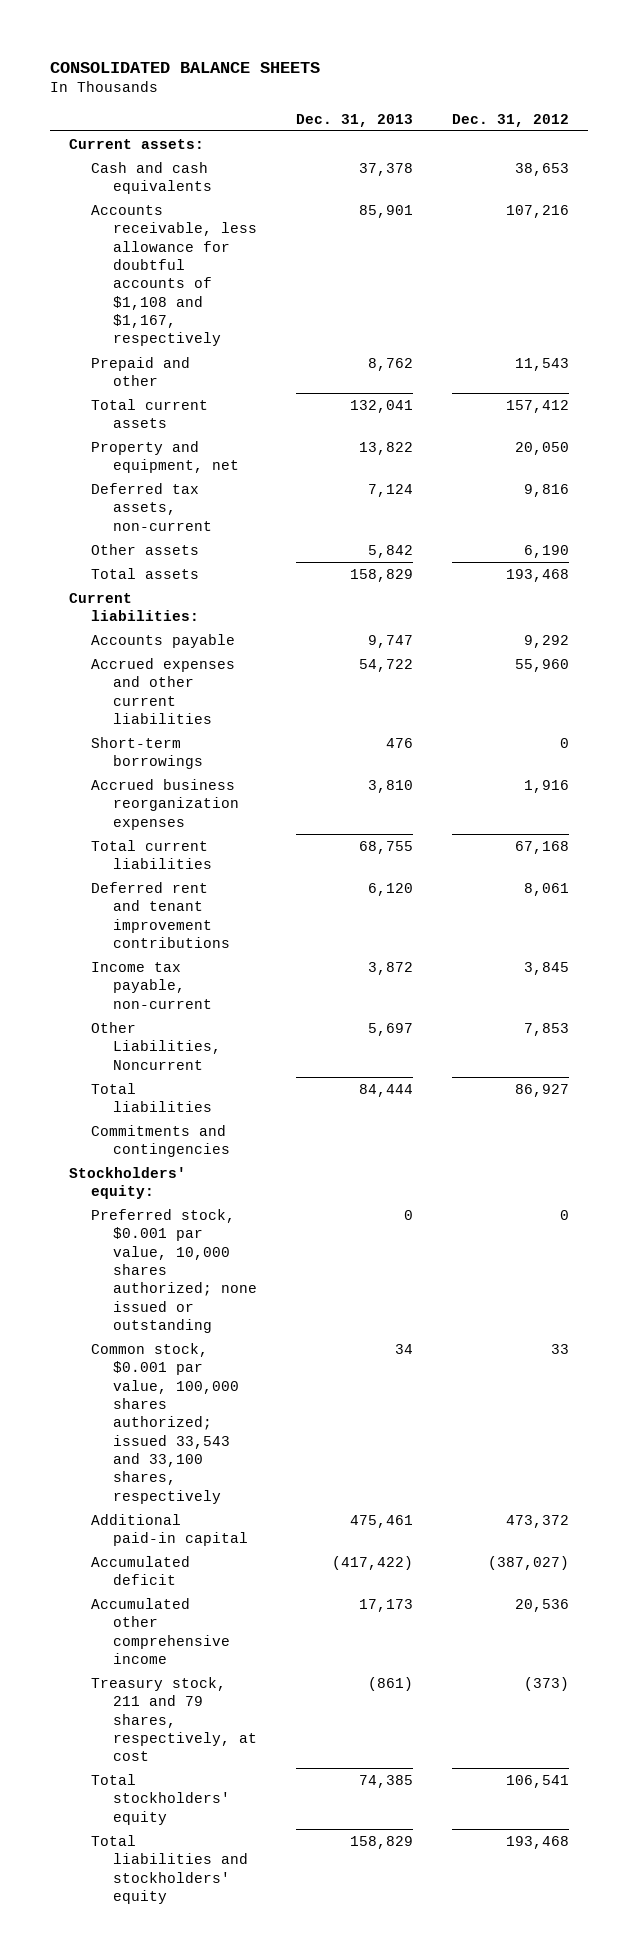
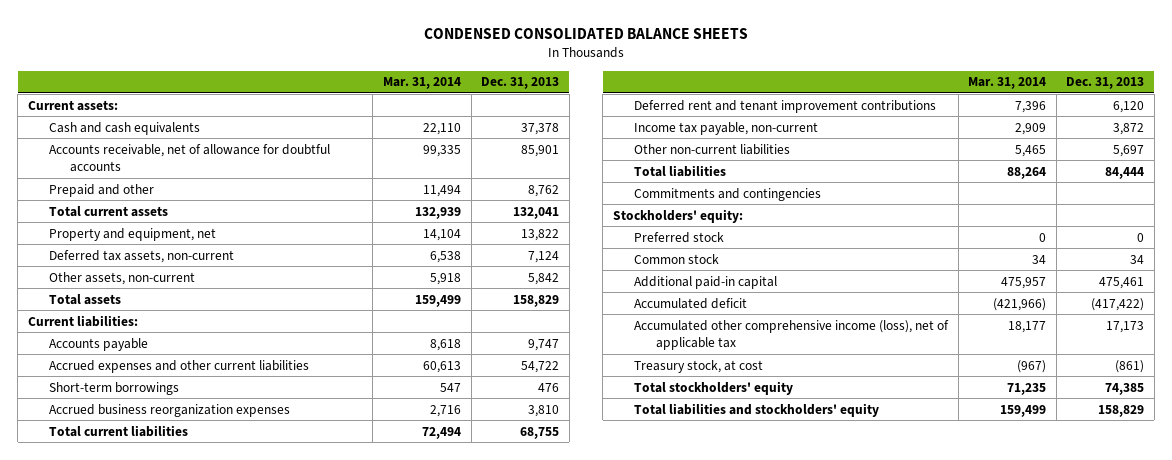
[49,61,320,73] CONSOLIDATED BALANCE SHEETS -> [424,27,749,39] CONDENSED CONSOLIDATED BALANCE SHEETS
[451,113,569,127] Dec. 31, 2012 -> none
none -> [383,77,462,90] Mar. 31, 2014
[91,204,257,347] Accounts receivable, less allowance for doubtful accounts of $1,108 and $1,167, respectively -> [48,143,330,173] Accounts receivable, net of allowance for doubtful accounts
[91,543,200,555] Other assets -> [48,271,195,285] Other assets, non-current
[91,1021,221,1070] Other Liabilities, Noncurrent -> [634,143,791,155] Other non-current liabilities
[91,1208,257,1334] Preferred stock, $0.001 par value, 10,000 shares authorized; none issued or outstanding -> [634,231,725,243] Preferred stock
[91,1342,239,1504] Common stock, $0.001 par value, 100,000 shares authorized; issued 33,543 and 33,100 shares, respectively -> [634,253,720,264] Common stock
[91,1597,230,1664] Accumulated other comprehensive income -> [634,319,950,351] Accumulated other comprehensive income (loss), net of applicable tax
[91,1676,257,1762] Treasury stock, 211 and 79 shares, respectively, at cost -> [634,359,764,373] Treasury stock, at cost

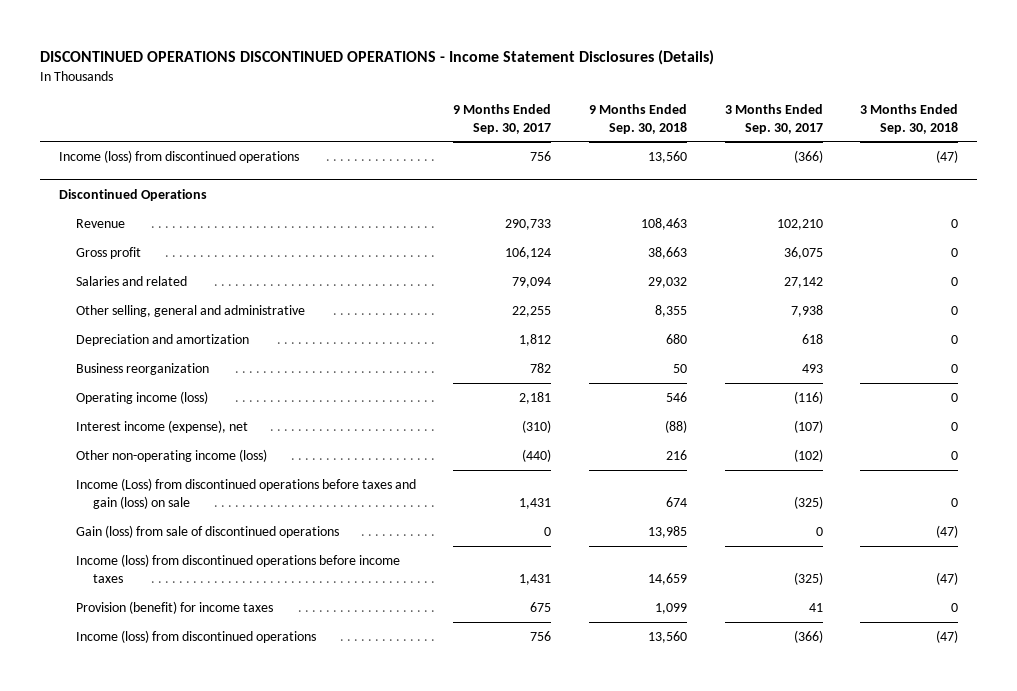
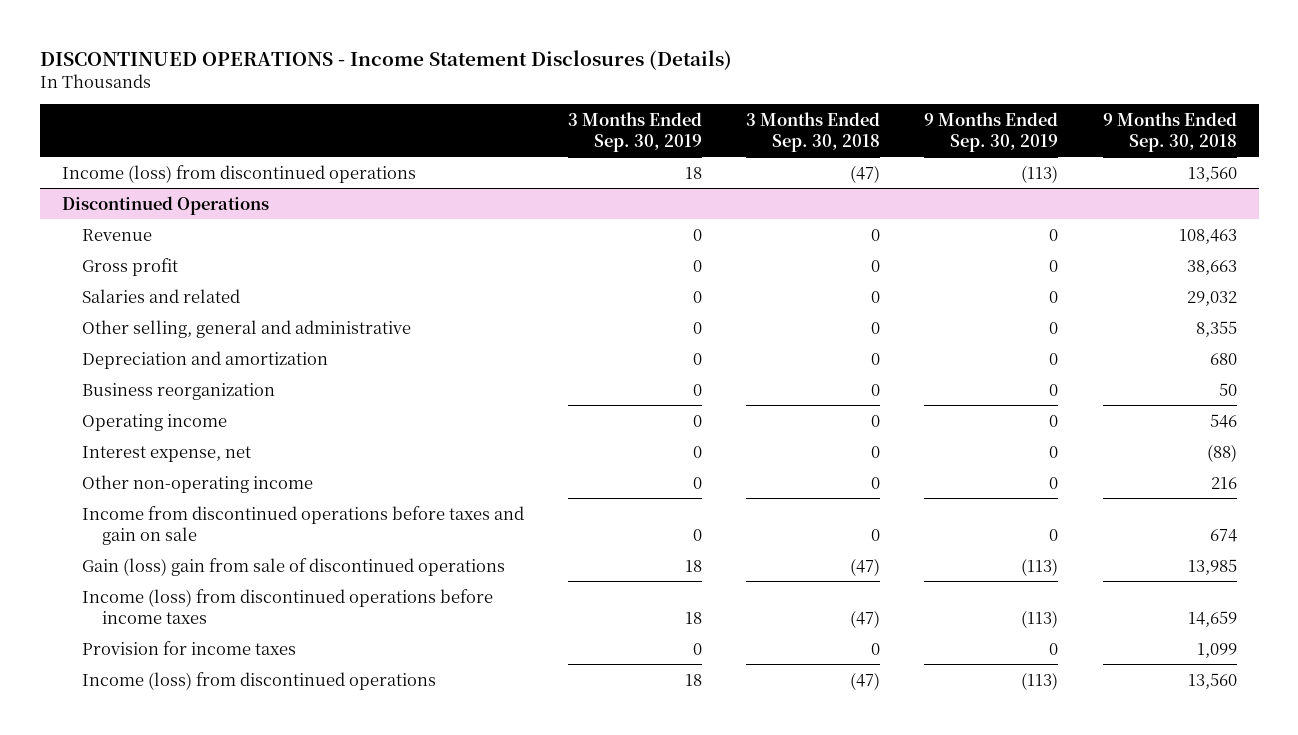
[39,49,714,65] DISCONTINUED OPERATIONS DISCONTINUED OPERATIONS - Income Statement Disclosures (Details) -> [39,49,732,70] DISCONTINUED OPERATIONS - Income Statement Disclosures (Details)
[453,103,552,134] 9 Months Ended Sep. 30, 2017 -> none
[724,103,823,134] 3 Months Ended Sep. 30, 2017 -> none
none -> [568,111,703,152] 3 Months Ended Sep. 30, 2019
none -> [924,111,1059,152] 9 Months Ended Sep. 30, 2019
[75,390,208,404] Operating income (loss) -> [82,413,228,431] Operating income
[75,419,248,433] Interest income (expense), net -> [82,445,252,462] Interest expense, net
[75,448,267,462] Other non-operating income (loss) -> [82,474,314,493] Other non-operating income
[75,477,416,509] Income (Loss) from discontinued operations before taxes and gain (loss) on sale -> [82,505,525,545] Income from discontinued operations before taxes and gain on sale
[75,524,339,538] Gain (loss) from sale of discontinued operations -> [82,557,506,576] Gain (loss) gain from sale of discontinued operations
[75,600,273,614] Provision (benefit) for income taxes -> [82,640,297,655] Provision for income taxes

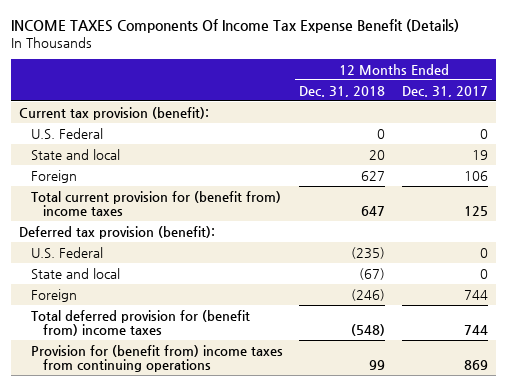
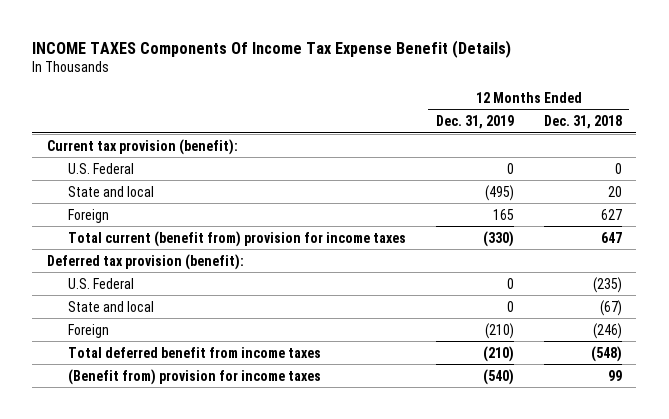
[401,85,488,97] Dec. 31, 2017 -> none
none -> [435,115,514,130] Dec. 31, 2019
[31,190,282,217] Total current provision for (benefit from) income taxes -> [67,230,406,247] Total current (benefit from) provision for income taxes
[31,309,251,337] Total deferred provision for (benefit from) income taxes -> [67,346,321,358] Total deferred benefit from income taxes
[31,344,284,373] Provision for (benefit from) income taxes from continuing operations -> [67,368,321,385] (Benefit from) provision for income taxes

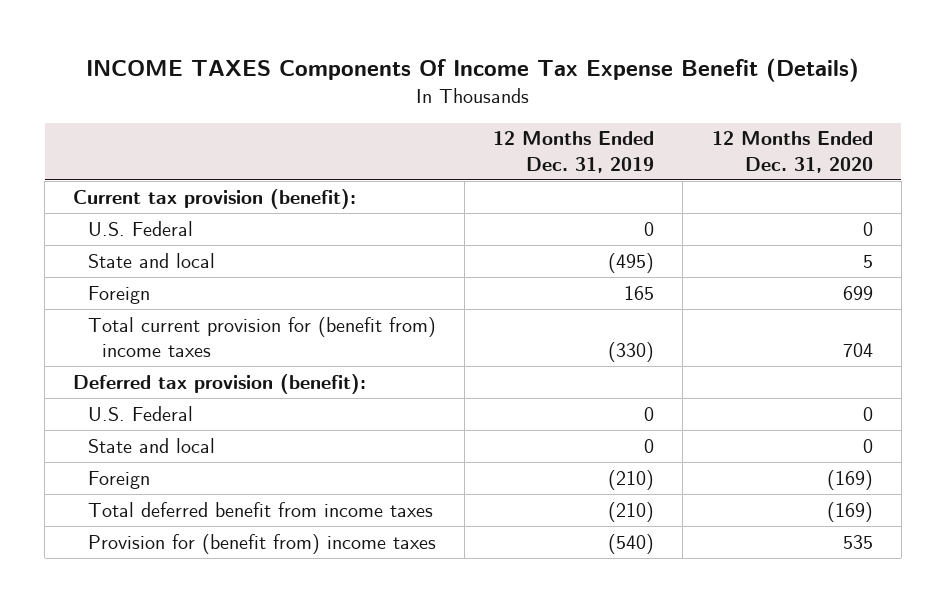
[543,115,622,130] Dec. 31, 2018 -> none
none -> [711,131,873,173] 12 Months Ended Dec. 31, 2020
[67,230,406,247] Total current (benefit from) provision for income taxes -> [87,316,436,358] Total current provision for (benefit from) income taxes
[67,368,321,385] (Benefit from) provision for income taxes -> [87,533,436,554] Provision for (benefit from) income taxes

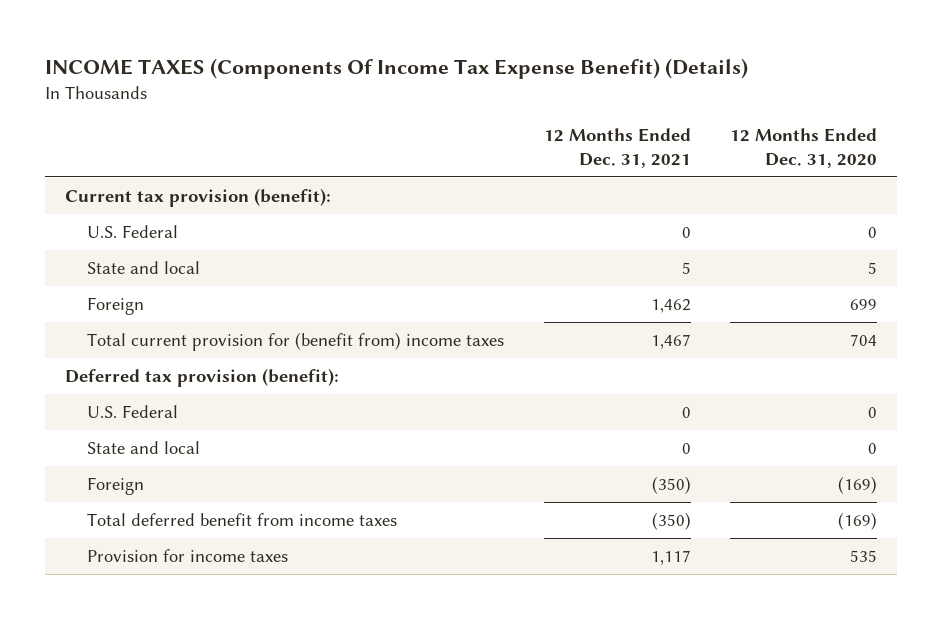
[85,57,859,82] INCOME TAXES Components Of Income Tax Expense Benefit (Details) -> [44,57,748,79] INCOME TAXES (Components Of Income Tax Expense Benefit) (Details)
[493,131,655,173] 12 Months Ended Dec. 31, 2019 -> none
none -> [543,128,691,168] 12 Months Ended Dec. 31, 2021
[87,533,436,554] Provision for (benefit from) income taxes -> [86,548,288,562] Provision for income taxes

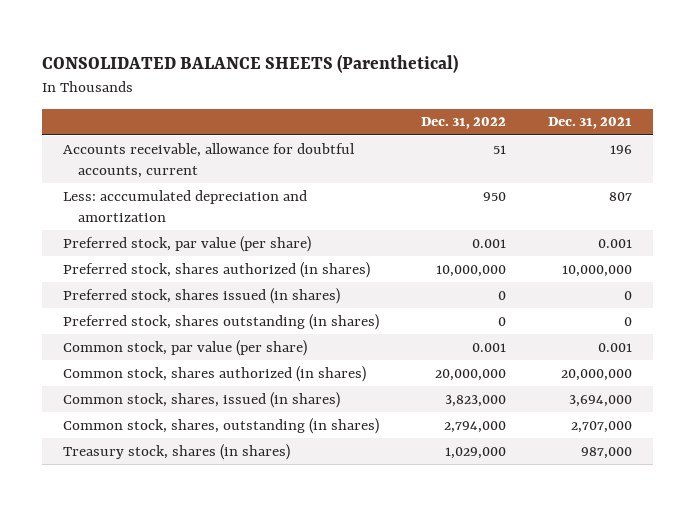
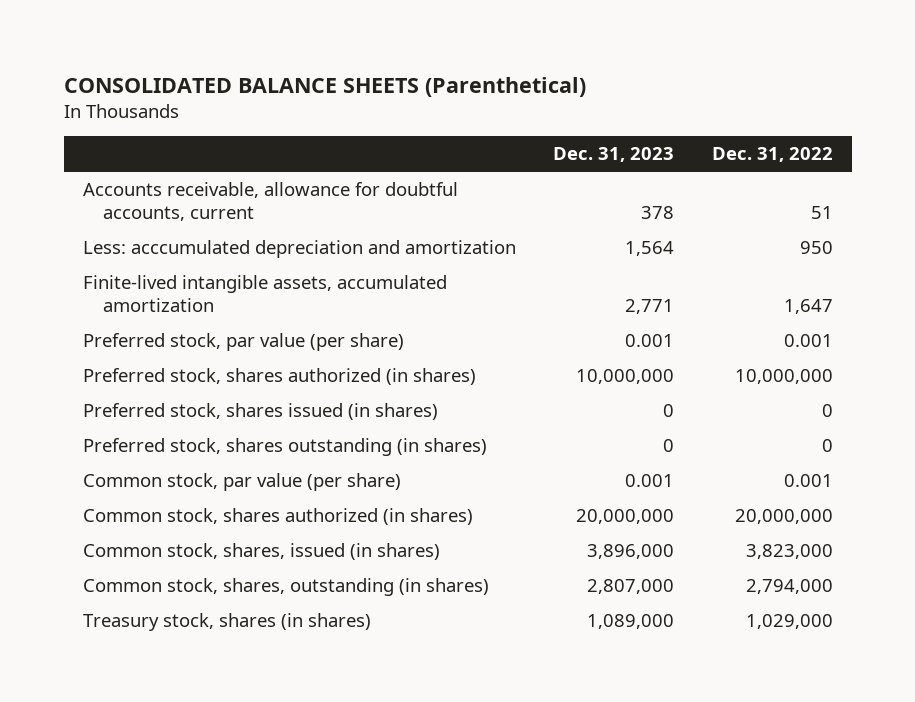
[548,117,633,130] Dec. 31, 2021 -> none
none -> [553,147,675,163] Dec. 31, 2023
none -> [82,274,447,313] Finite-lived intangible assets, accumulated amortization

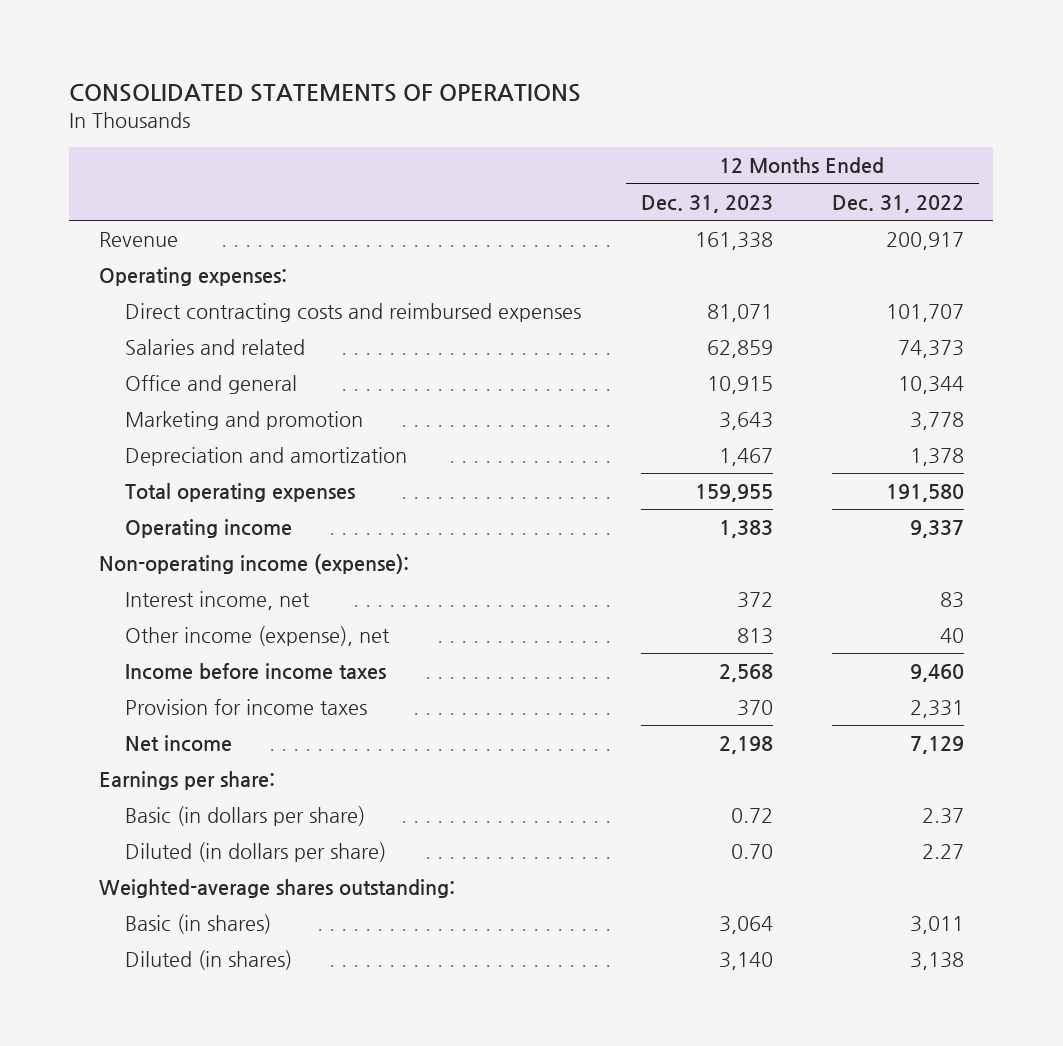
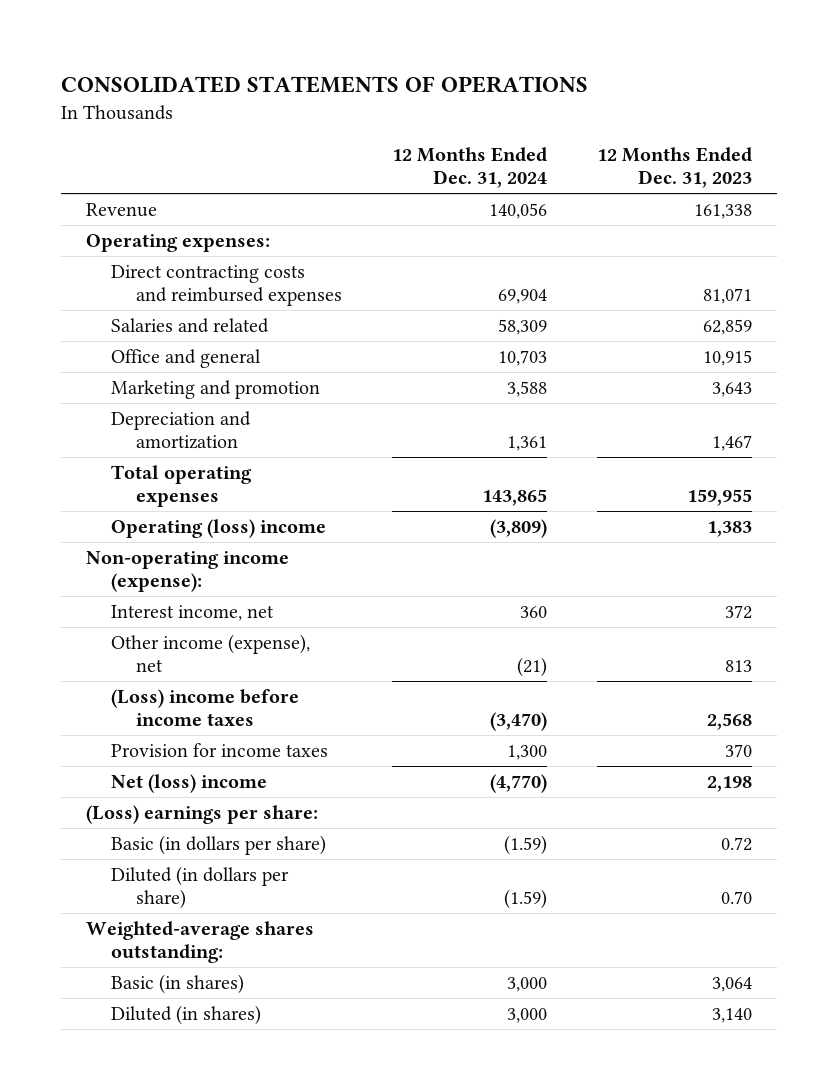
[831,194,964,213] Dec. 31, 2022 -> none
none -> [391,146,547,189] 12 Months Ended Dec. 31, 2024
[125,519,293,539] Operating income -> [110,518,326,538] Operating (loss) income
[125,663,387,681] Income before income taxes -> [110,688,299,727] (Loss) income before income taxes
[125,735,233,753] Net income -> [110,773,267,793] Net (loss) income
[98,771,275,791] Earnings per share: -> [85,804,318,824] (Loss) earnings per share:

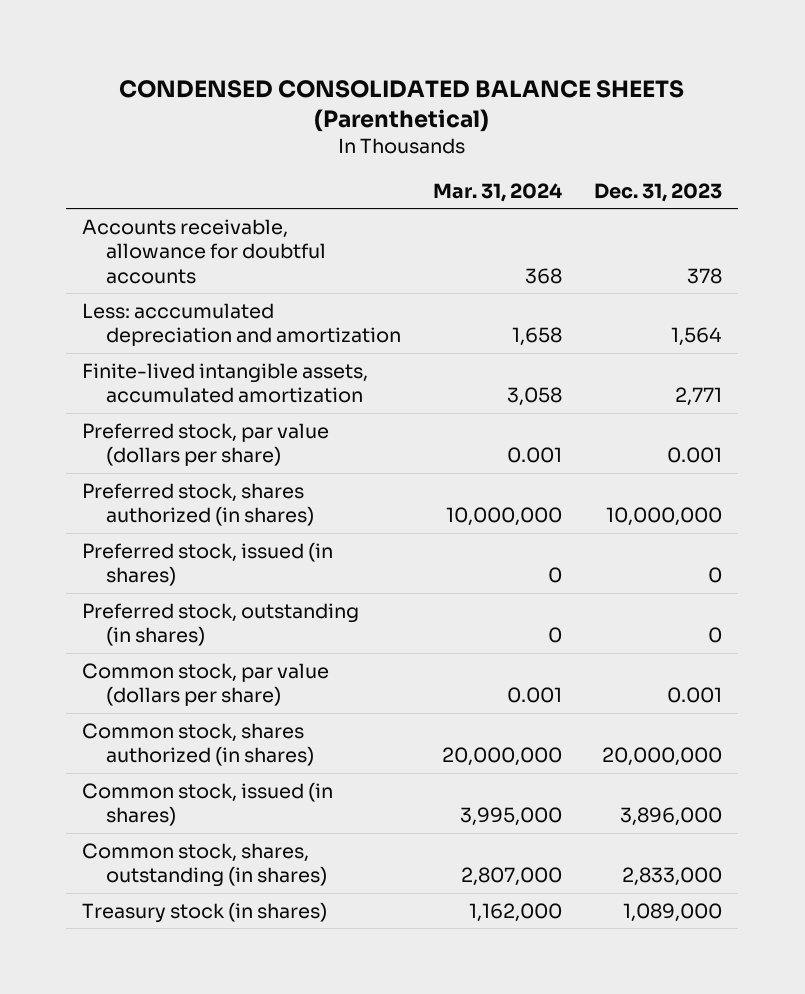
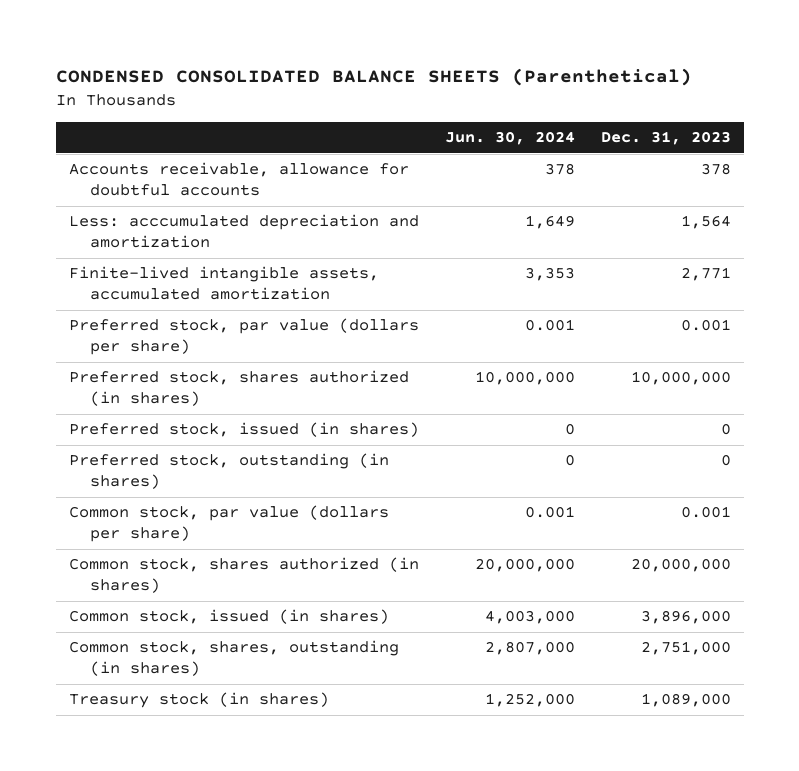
[433,182,563,202] Mar. 31, 2024 -> none
none -> [444,131,575,146] Jun. 30, 2024
[622,867,723,887] 2,833,000 -> [640,641,731,656] 2,751,000

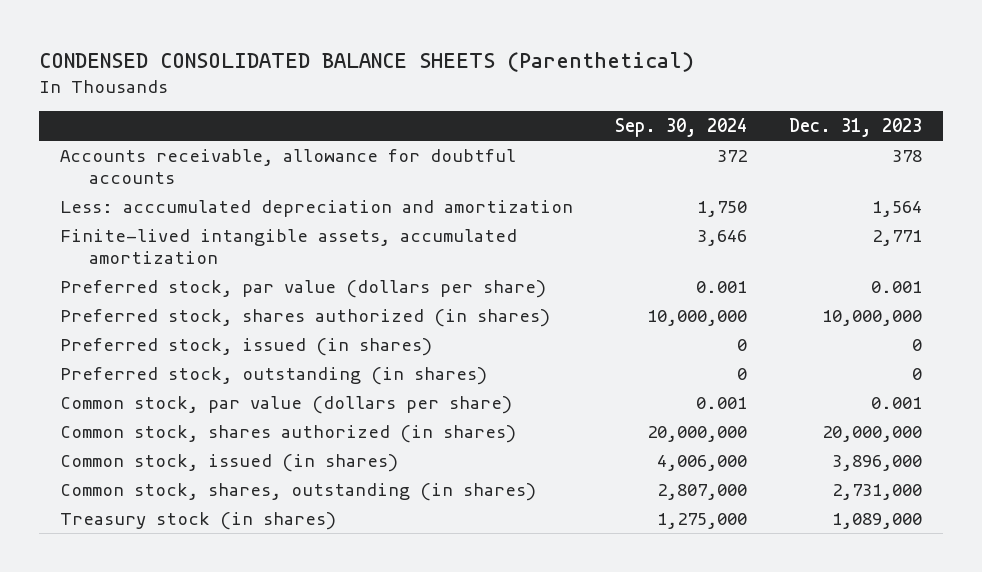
[444,131,575,146] Jun. 30, 2024 -> none
none -> [614,118,747,138] Sep. 30, 2024
[640,641,731,656] 2,751,000 -> [832,483,923,500] 2,731,000

